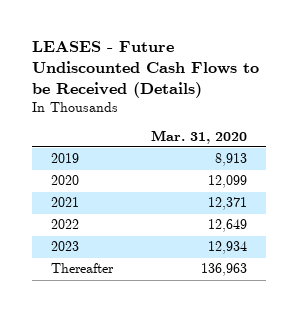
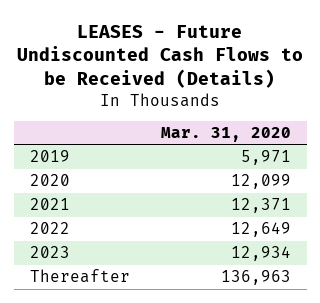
[214,153,247,167] 8,913 -> [240,150,291,166] 5,971

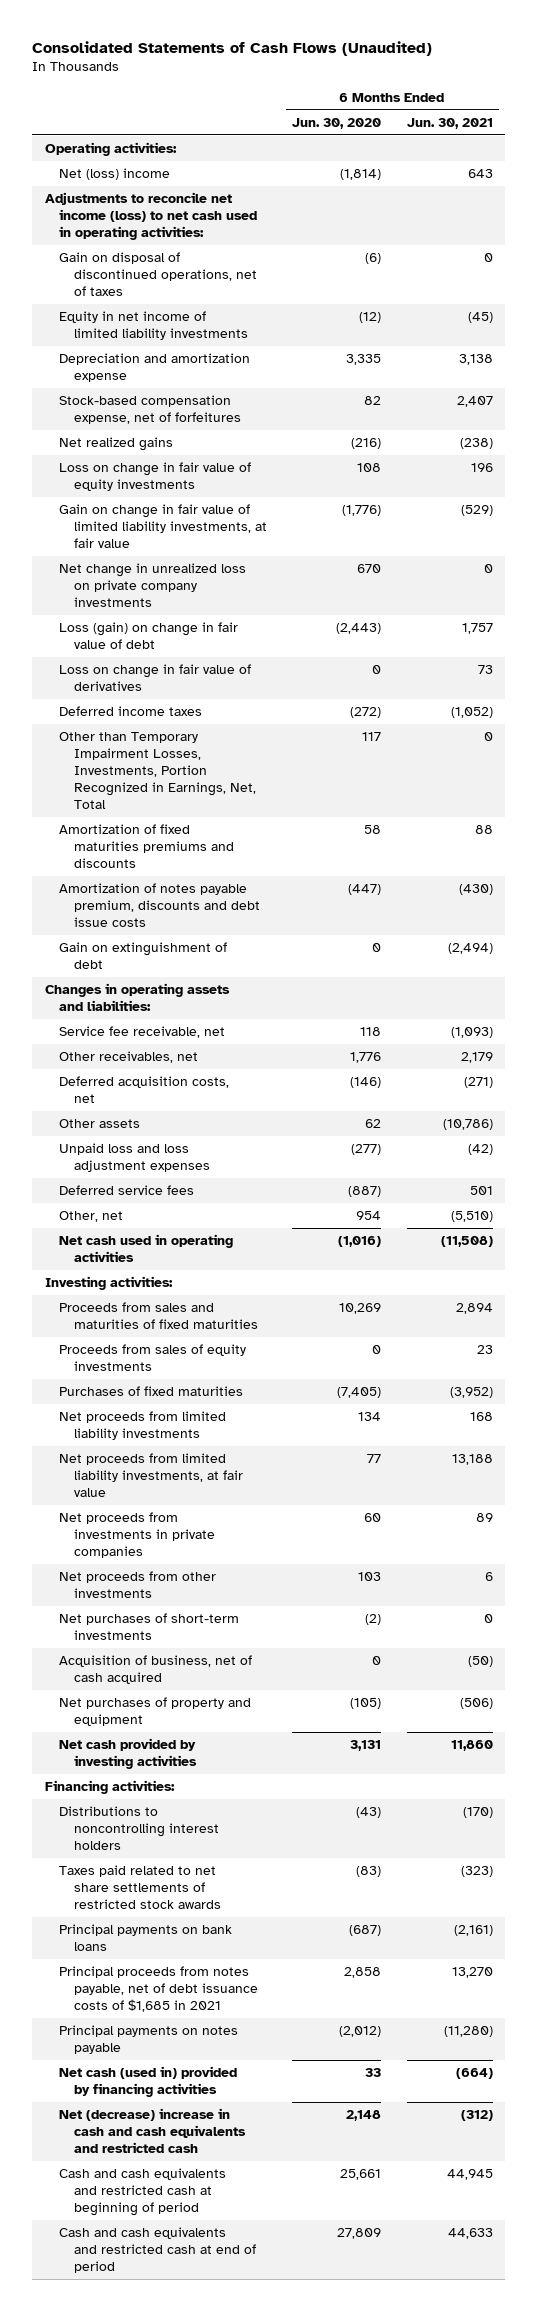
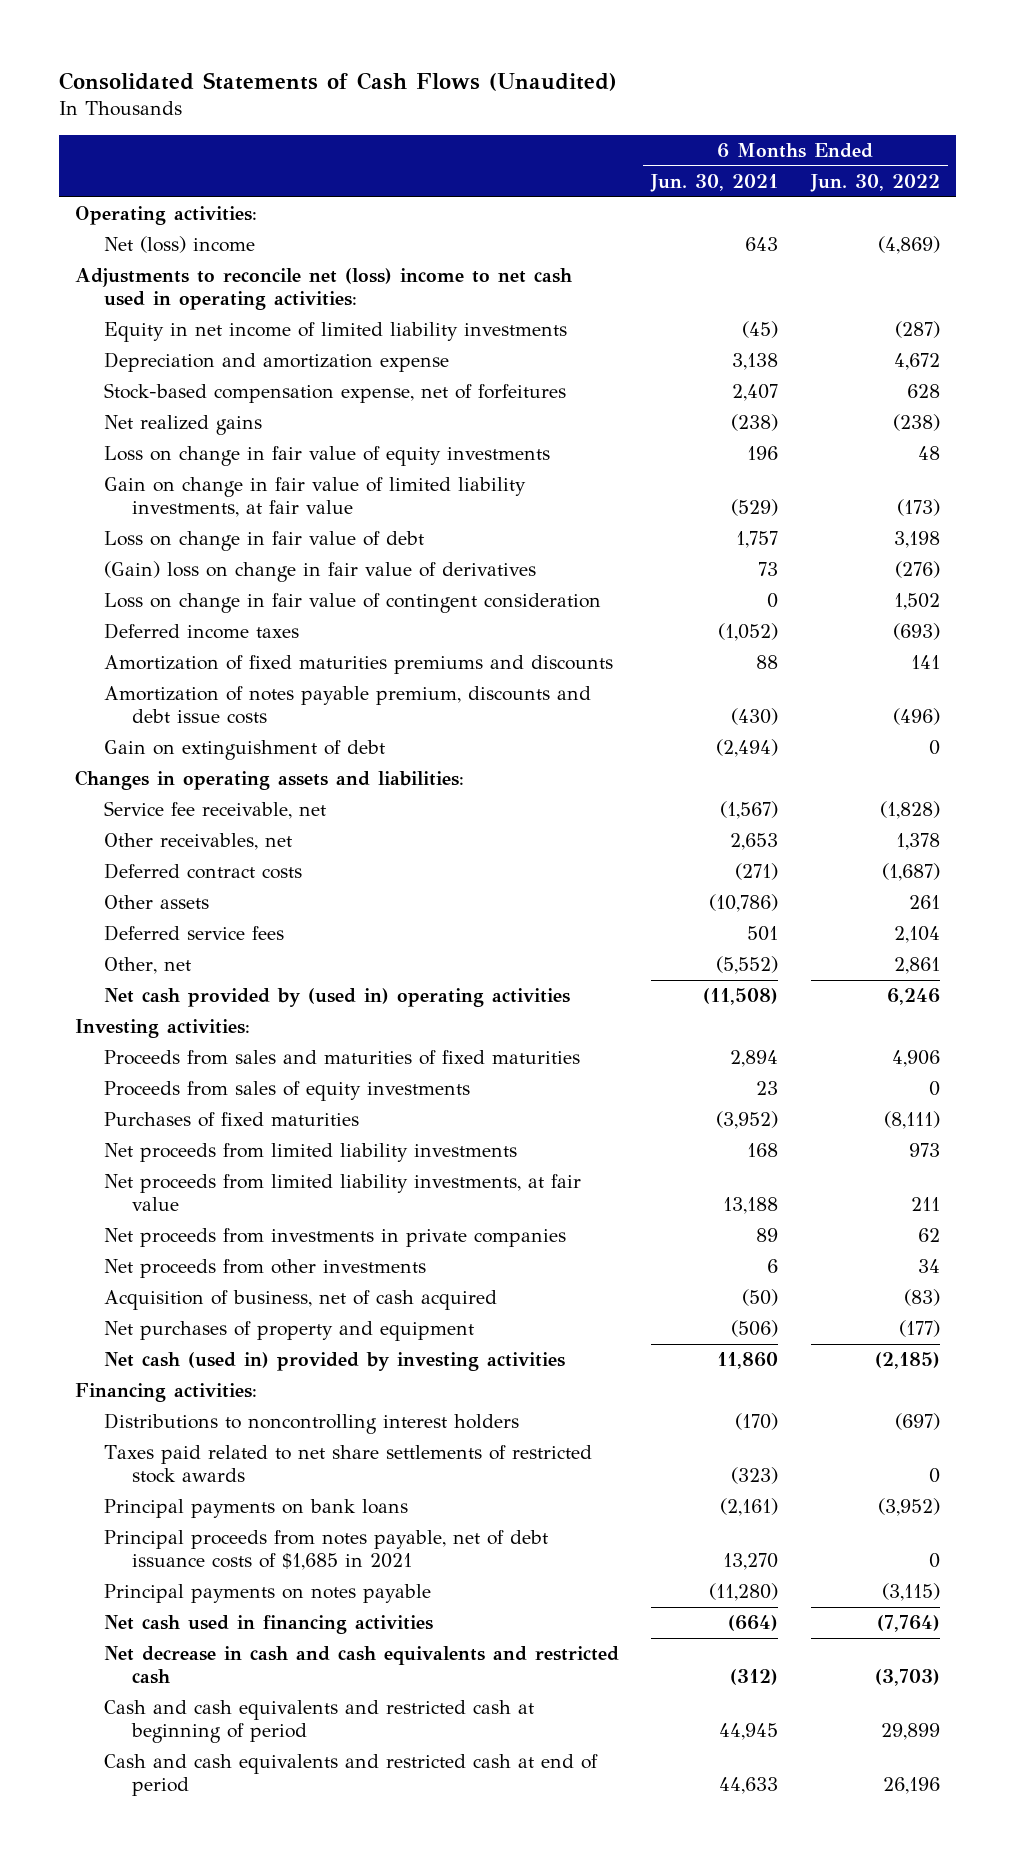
[292,117,382,129] Jun. 30, 2020 -> none
none -> [809,174,940,193] Jun. 30, 2022
[59,252,257,296] Gain on disposal of discontinued operations, net of taxes -> none
[44,192,258,240] Adjustments to reconcile net income (loss) to net cash used in operating activities: -> [75,268,573,311] Adjustments to reconcile net (loss) income to net cash used in operating activities:
[59,563,247,607] Net change in unrealized loss on private company investments -> none
[59,622,239,649] Loss (gain) on change in fair value of debt -> [103,531,424,552] Loss on change in fair value of debt
[59,664,252,691] Loss on change in fair value of derivatives -> [103,561,536,583] (Gain) loss on change in fair value of derivatives
none -> [103,593,601,614] Loss on change in fair value of contingent consideration
[59,732,256,809] Other than Temporary Impairment Losses, Investments, Portion Recognized in Earnings, Net, Total -> none
[450,1027,493,1039] (1,093) -> [720,801,779,820] (1,567)
[460,1052,493,1064] 2,179 -> [730,833,779,851] 2,653
[59,1076,230,1103] Deferred acquisition costs, net -> [103,863,302,880] Deferred contract costs
[59,1143,210,1172] Unpaid loss and loss adjustment expenses -> none
[450,1211,493,1223] (5,510) -> [716,956,779,975] (5,552)
[59,1234,234,1262] Net cash used in operating activities -> [103,988,570,1008] Net cash provided by (used in) operating activities
[59,1613,240,1640] Net purchases of short-term investments -> none
[59,1738,197,1769] Net cash provided by investing activities -> [103,1352,565,1372] Net cash (used in) provided by investing activities
[59,2066,238,2097] Net cash (used in) provided by financing activities -> [103,1615,433,1635] Net cash used in financing activities
[59,2108,246,2153] Net (decrease) increase in cash and cash equivalents and restricted cash -> [103,1646,619,1685] Net decrease in cash and cash equivalents and restricted cash

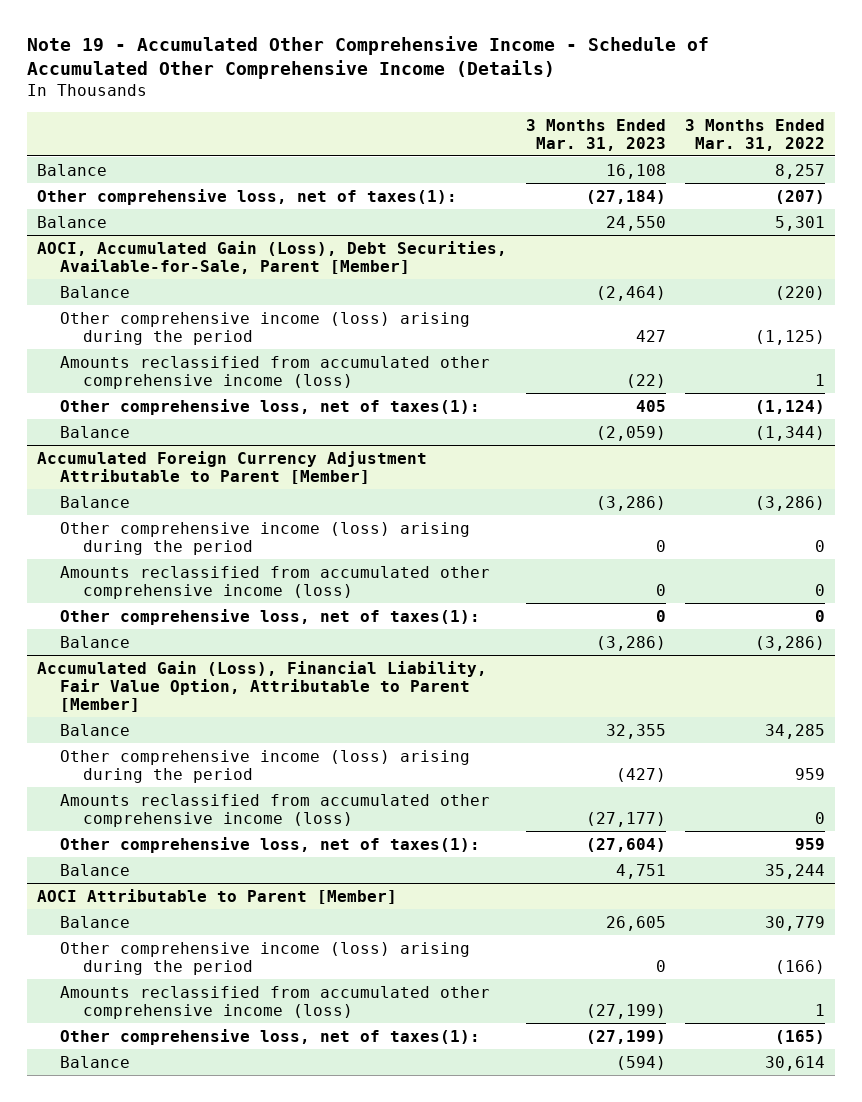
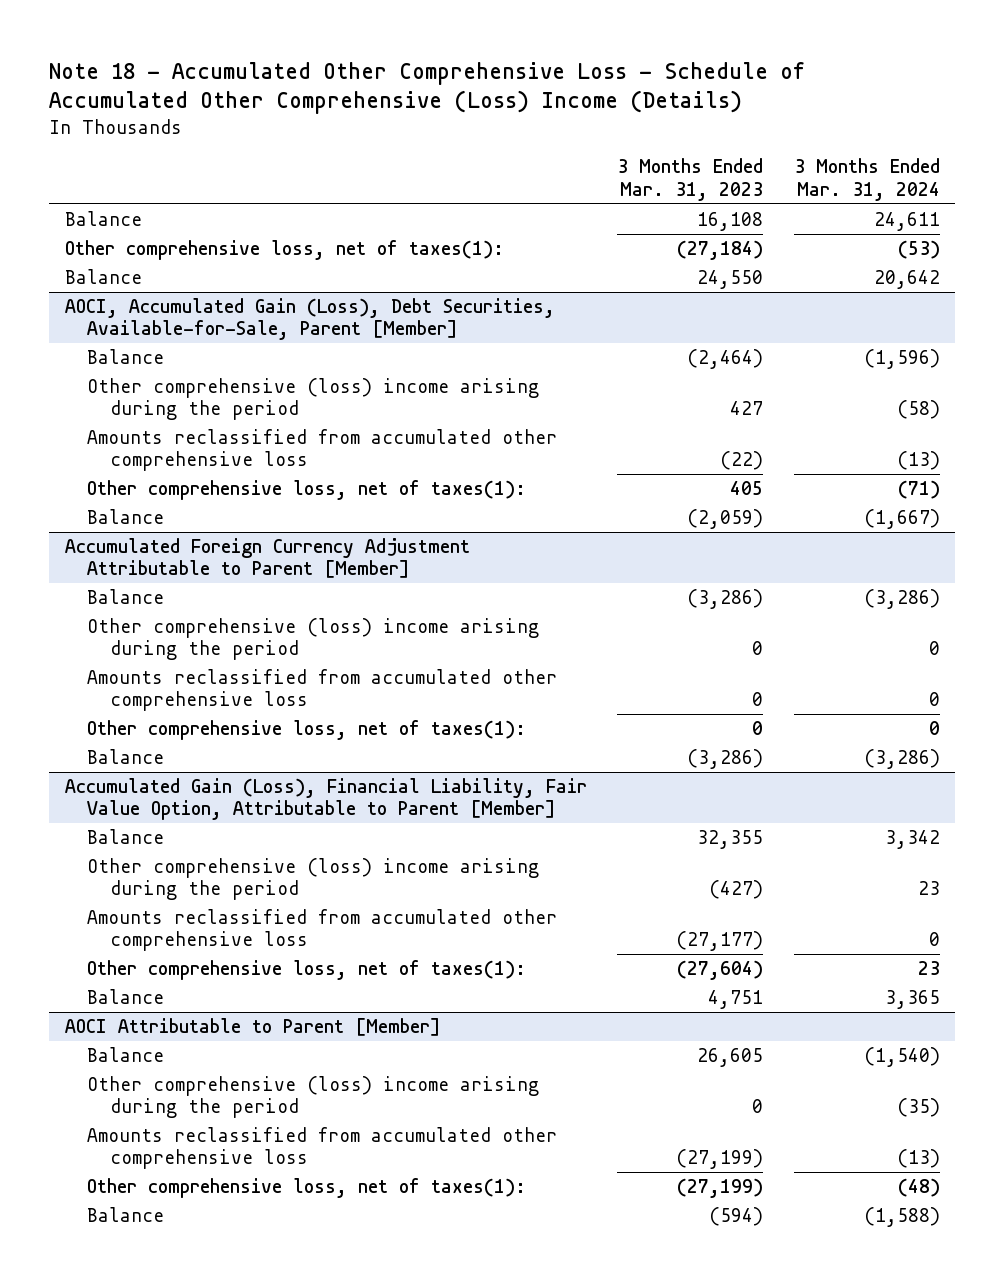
[26,36,709,80] Note 19 - Accumulated Other Comprehensive Income - Schedule of Accumulated Other Comprehensive Income (Details) -> [49,61,806,115] Note 18 - Accumulated Other Comprehensive Loss - Schedule of Accumulated Other Comprehensive (Loss) Income (Details)
[685,118,826,151] 3 Months Ended Mar. 31, 2022 -> none
none -> [793,158,940,201] 3 Months Ended Mar. 31, 2024
[59,311,470,345] Other comprehensive income (loss) arising during the period -> [87,377,540,421] Other comprehensive (loss) income arising during the period
[59,355,490,389] Amounts reclassified from accumulated other comprehensive income (loss) -> [87,428,558,472] Amounts reclassified from accumulated other comprehensive loss
[59,521,470,555] Other comprehensive income (loss) arising during the period -> [87,617,540,661] Other comprehensive (loss) income arising during the period
[59,565,490,599] Amounts reclassified from accumulated other comprehensive income (loss) -> [87,668,558,712] Amounts reclassified from accumulated other comprehensive loss
[59,749,470,783] Other comprehensive income (loss) arising during the period -> [87,857,540,901] Other comprehensive (loss) income arising during the period
[59,793,490,827] Amounts reclassified from accumulated other comprehensive income (loss) -> [87,908,558,952] Amounts reclassified from accumulated other comprehensive loss
[59,941,470,975] Other comprehensive income (loss) arising during the period -> [87,1075,540,1119] Other comprehensive (loss) income arising during the period
[59,985,490,1019] Amounts reclassified from accumulated other comprehensive income (loss) -> [87,1126,558,1170] Amounts reclassified from accumulated other comprehensive loss

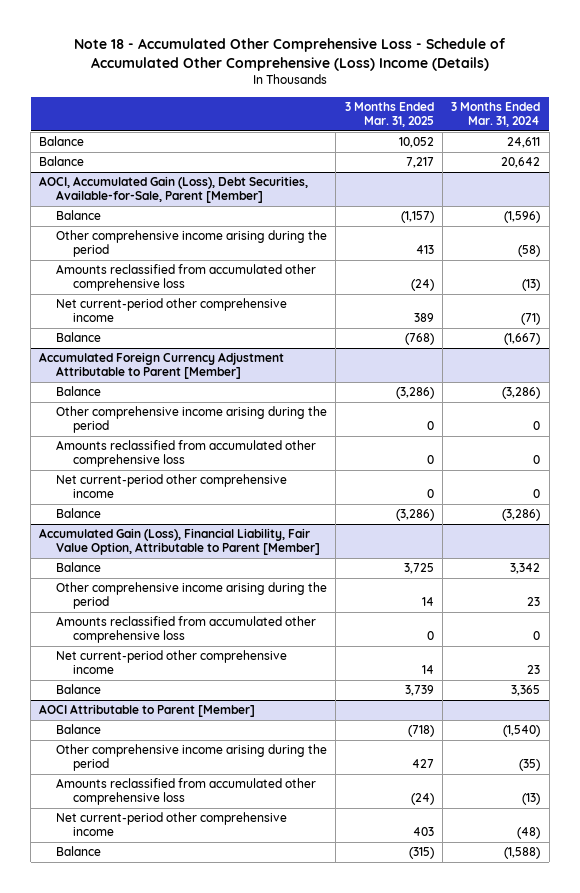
[617,158,764,201] 3 Months Ended Mar. 31, 2023 -> none
none -> [344,101,434,128] 3 Months Ended Mar. 31, 2025
[64,239,504,260] Other comprehensive loss, net of taxes(1): -> none
[87,377,540,421] Other comprehensive (loss) income arising during the period -> [56,230,328,258] Other comprehensive income arising during the period
[87,479,527,500] Other comprehensive loss, net of taxes(1): -> none
none -> [56,298,288,323] Net current-period other comprehensive income
[87,617,540,661] Other comprehensive (loss) income arising during the period -> [56,406,328,434] Other comprehensive income arising during the period
[87,719,527,740] Other comprehensive loss, net of taxes(1): -> none
none -> [56,474,288,499] Net current-period other comprehensive income
[87,857,540,901] Other comprehensive (loss) income arising during the period -> [56,582,328,610] Other comprehensive income arising during the period
[87,959,527,980] Other comprehensive loss, net of taxes(1): -> none
none -> [56,650,288,675] Net current-period other comprehensive income
[87,1075,540,1119] Other comprehensive (loss) income arising during the period -> [56,744,328,772] Other comprehensive income arising during the period
[87,1177,527,1198] Other comprehensive loss, net of taxes(1): -> none
none -> [56,812,288,837] Net current-period other comprehensive income

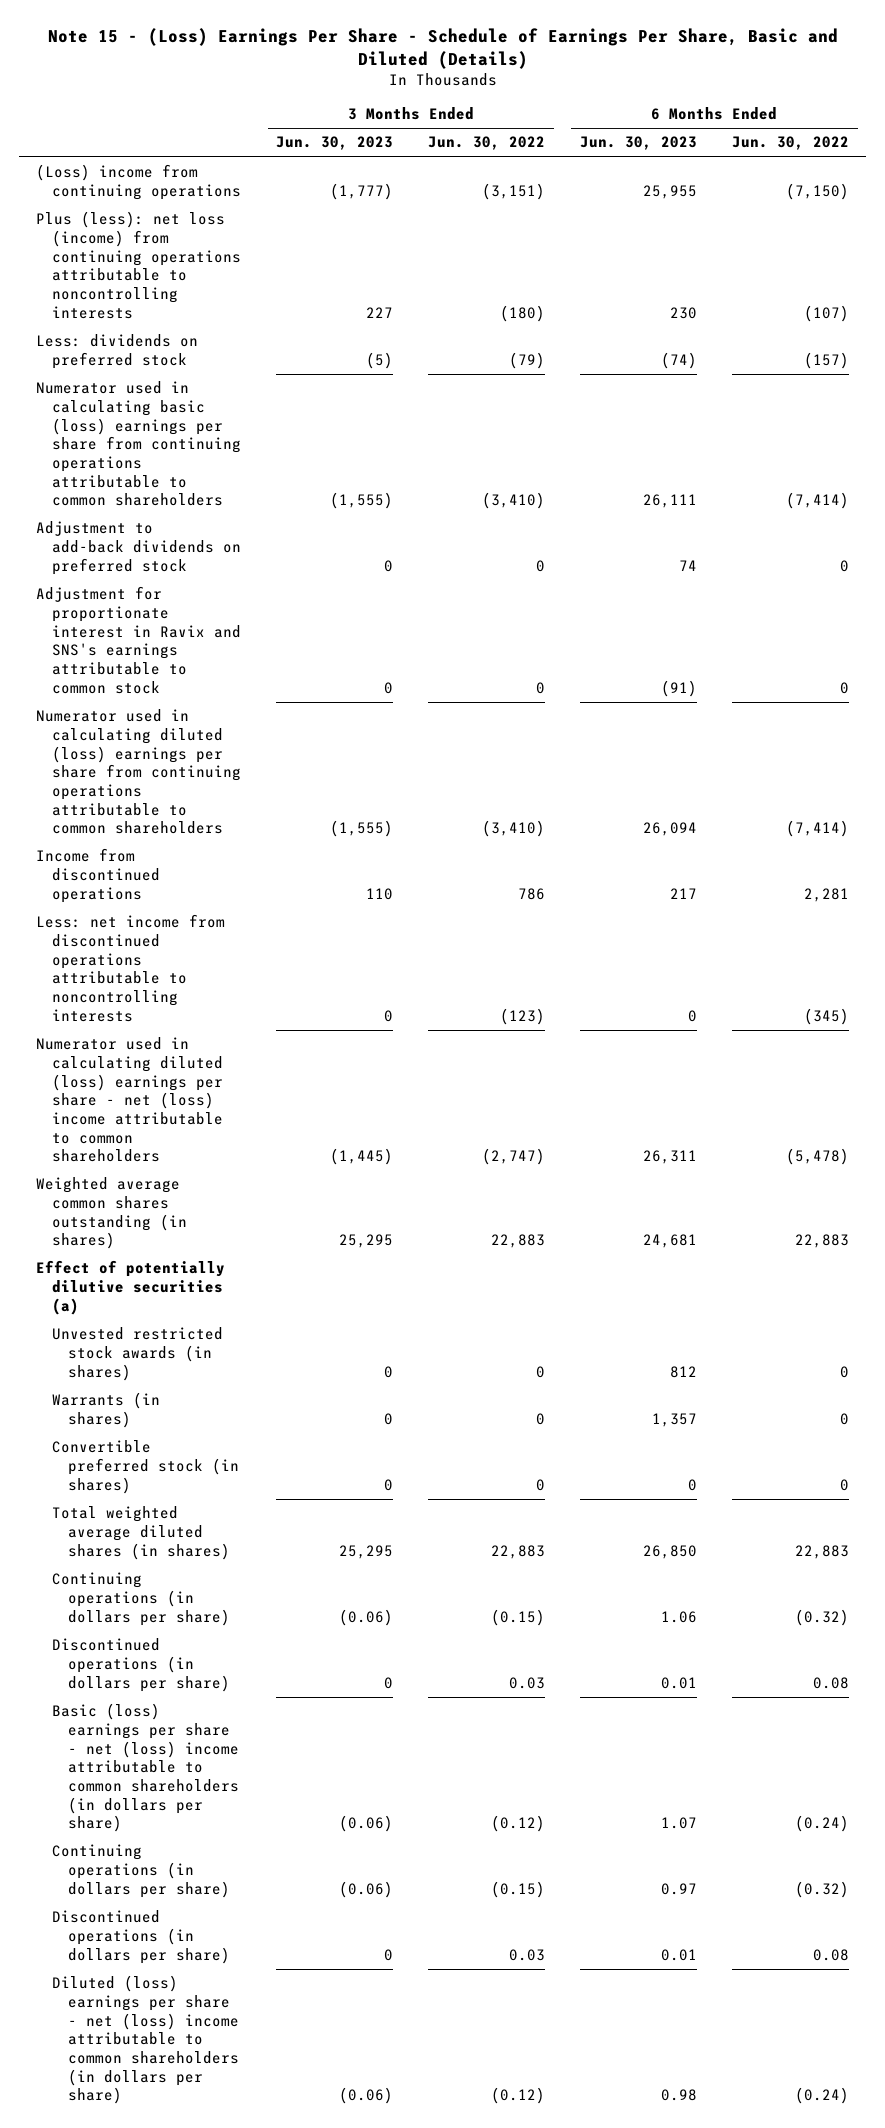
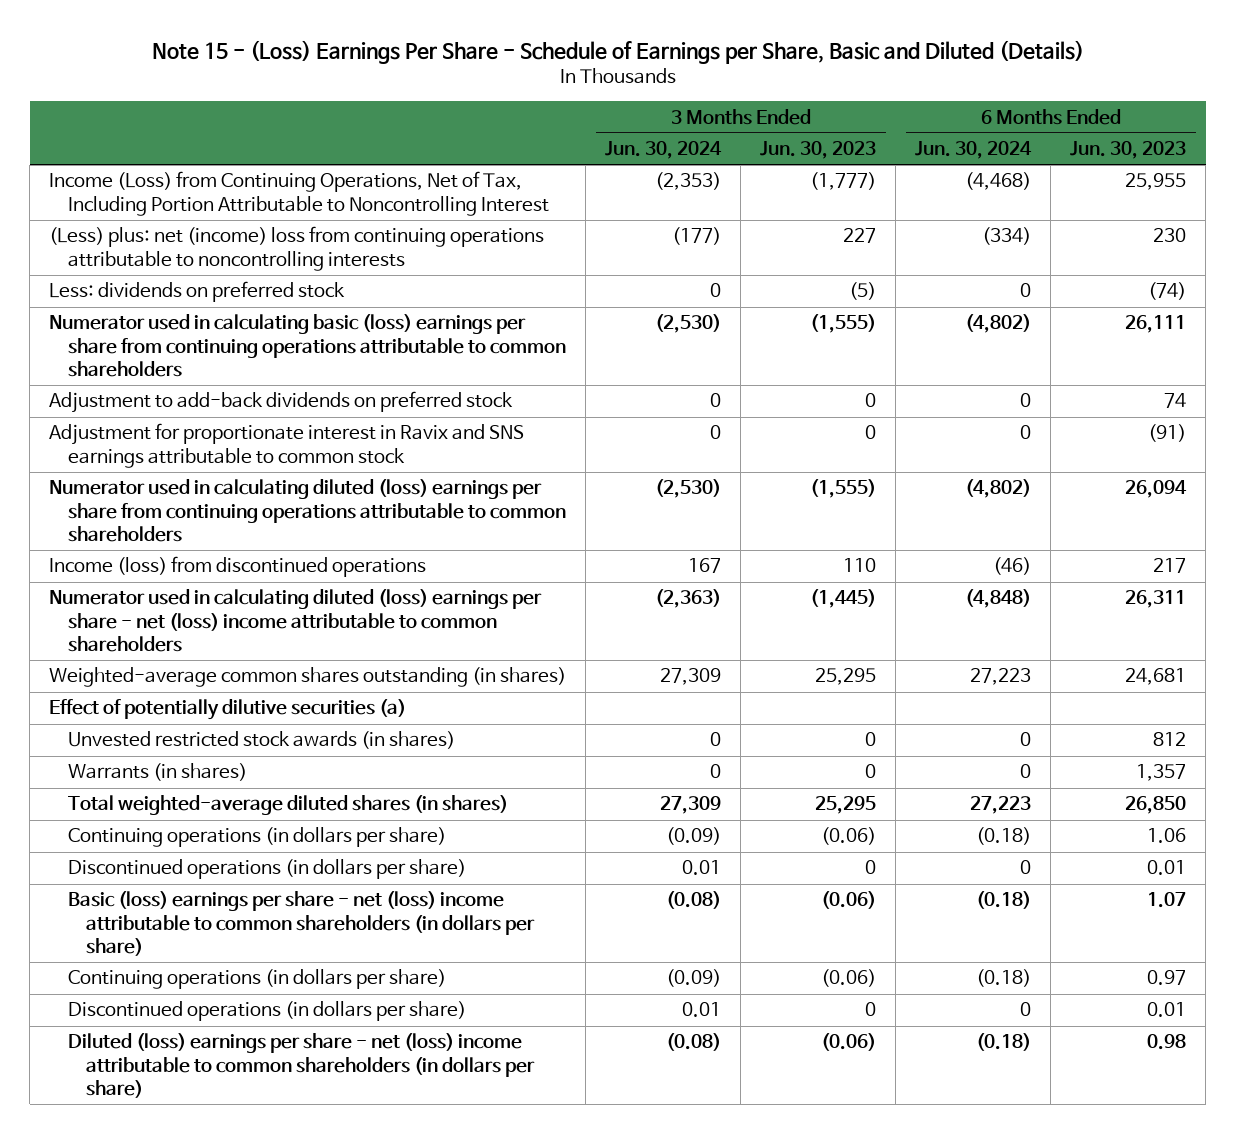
[47,27,838,69] Note 15 - (Loss) Earnings Per Share - Schedule of Earnings Per Share, Basic and Diluted (Details) -> [151,40,1084,65] Note 15 - (Loss) Earnings Per Share - Schedule of Earnings per Share, Basic and Diluted (Details)
[428,136,546,151] Jun. 30, 2022 -> none
[731,136,849,151] Jun. 30, 2022 -> none
none -> [605,141,723,160] Jun. 30, 2024
none -> [915,141,1033,160] Jun. 30, 2024
[36,164,242,201] (Loss) income from continuing operations -> [49,171,549,216] Income (Loss) from Continuing Operations, Net of Tax, Including Portion Attributable to Noncontrolling Interest
[36,211,242,319] Plus (less): net loss (income) from continuing operations attributable to noncontrolling interests -> [49,226,545,271] (Less) plus: net (income) loss from continuing operations attributable to noncontrolling interests
[36,586,242,694] Adjustment for proportionate interest in Ravix and SNS's earnings attributable to common stock -> [49,423,525,468] Adjustment for proportionate interest in Ravix and SNS earnings attributable to common stock
[36,914,226,1022] Less: net income from discontinued operations attributable to noncontrolling interests -> none
[36,848,161,903] Income from discontinued operations -> [49,556,427,578] Income (loss) from discontinued operations
[36,1177,188,1250] Weighted average common shares outstanding (in shares) -> [49,667,567,688] Weighted-average common shares outstanding (in shares)
[52,1440,240,1494] Convertible preferred stock (in shares) -> none
[52,1506,231,1560] Total weighted average diluted shares (in shares) -> [67,795,508,816] Total weighted-average diluted shares (in shares)

